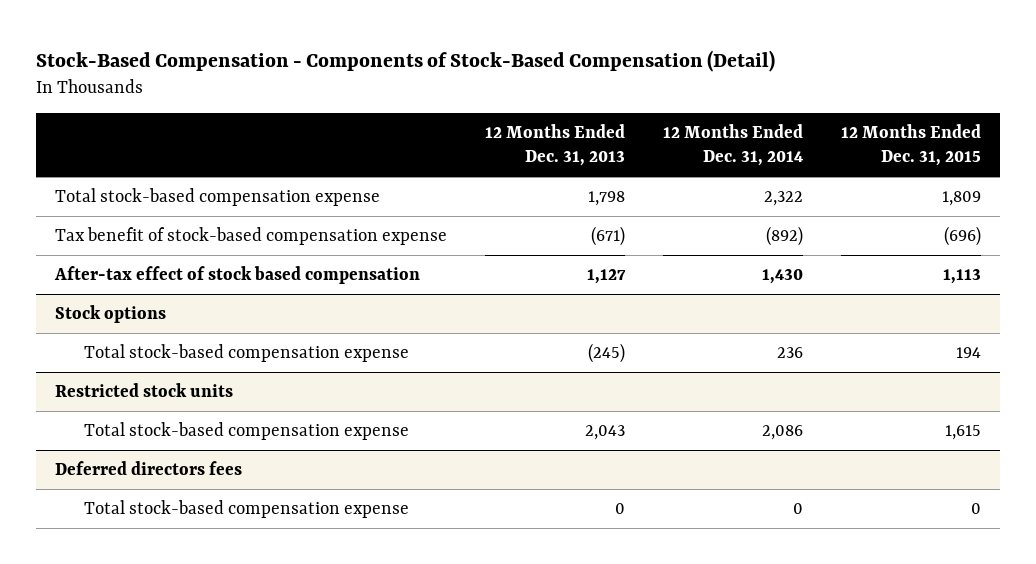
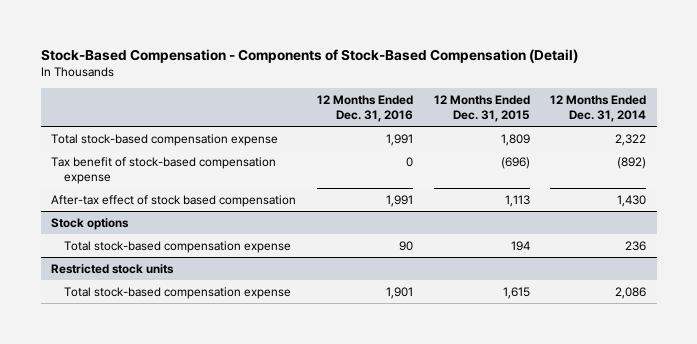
[485,124,626,167] 12 Months Ended Dec. 31, 2013 -> none
none -> [316,94,413,122] 12 Months Ended Dec. 31, 2016
[55,461,243,476] Deferred directors fees -> none
[83,500,409,519] Total stock-based compensation expense -> none

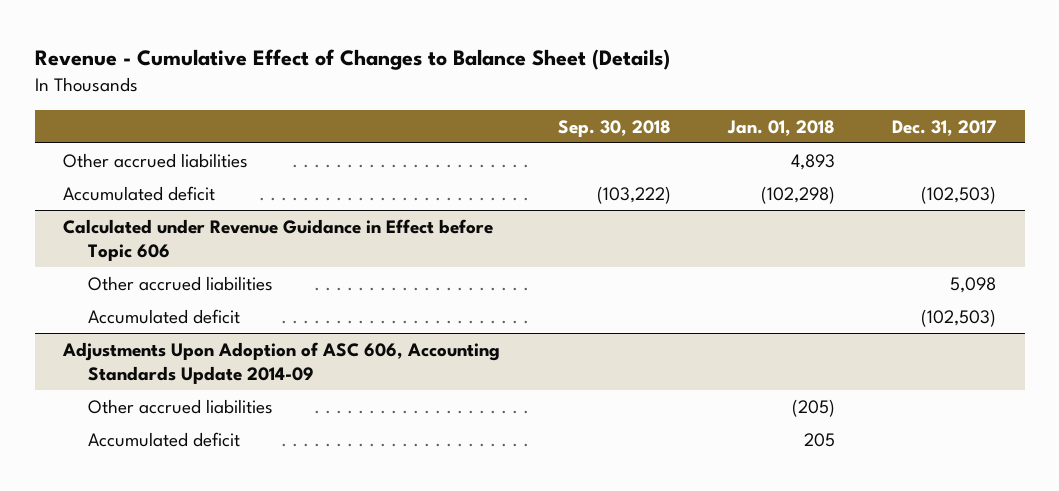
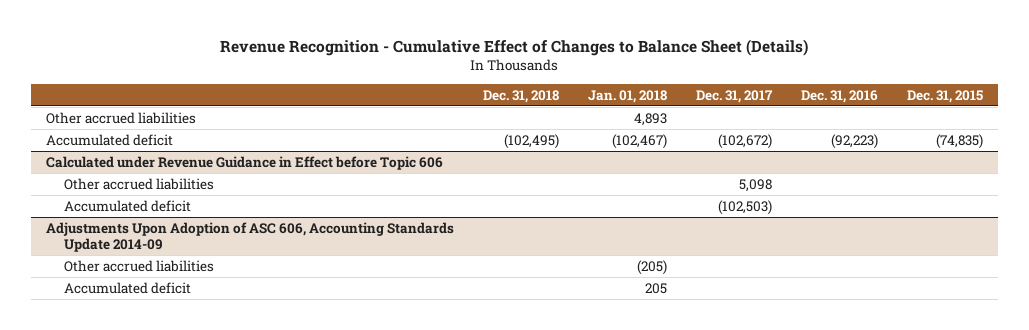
[34,48,670,70] Revenue - Cumulative Effect of Changes to Balance Sheet (Details) -> [220,39,809,57] Revenue Recognition - Cumulative Effect of Changes to Balance Sheet (Details)
[557,119,671,137] Sep. 30, 2018 -> none
none -> [482,89,559,103] Dec. 31, 2018
none -> [801,89,879,103] Dec. 31, 2016
none -> [907,89,984,103] Dec. 31, 2015
[760,185,835,204] (102,298) -> [611,133,667,149] (102,467)
[921,185,997,204] (102,503) -> [717,133,772,149] (102,672)

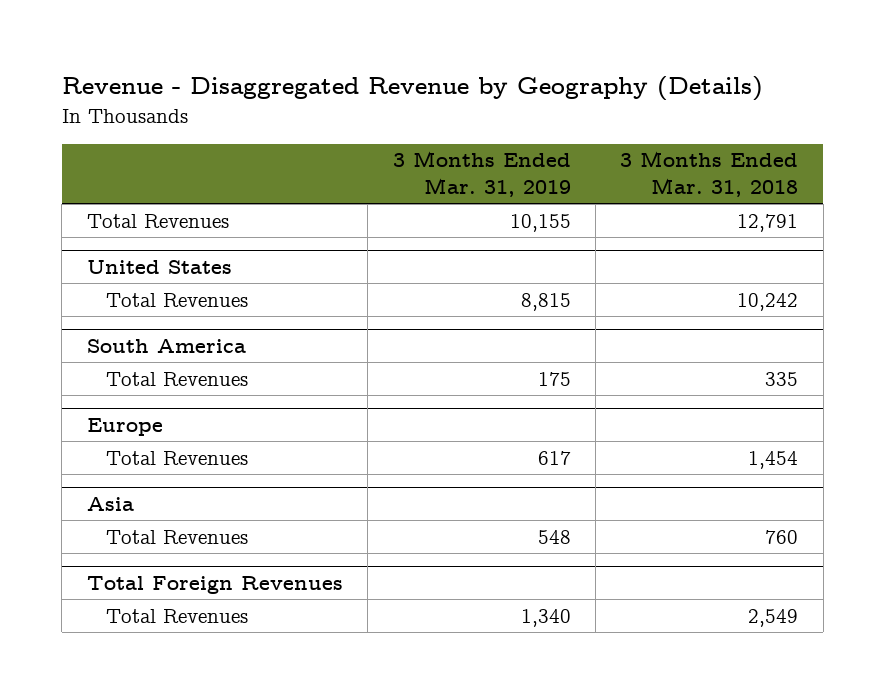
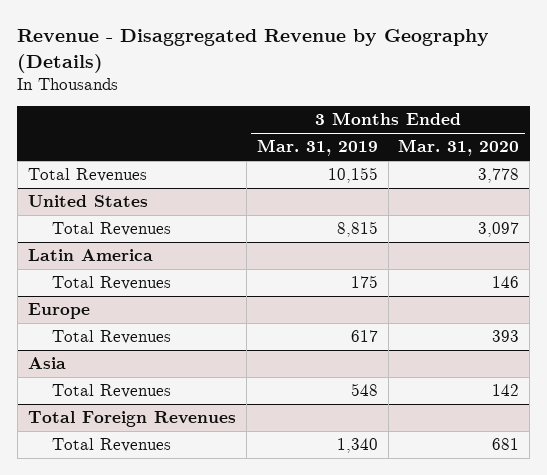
[620,151,799,198] 3 Months Ended Mar. 31, 2018 -> none
none -> [398,139,520,157] Mar. 31, 2020
[86,339,246,354] South America -> [27,249,153,262] Latin America

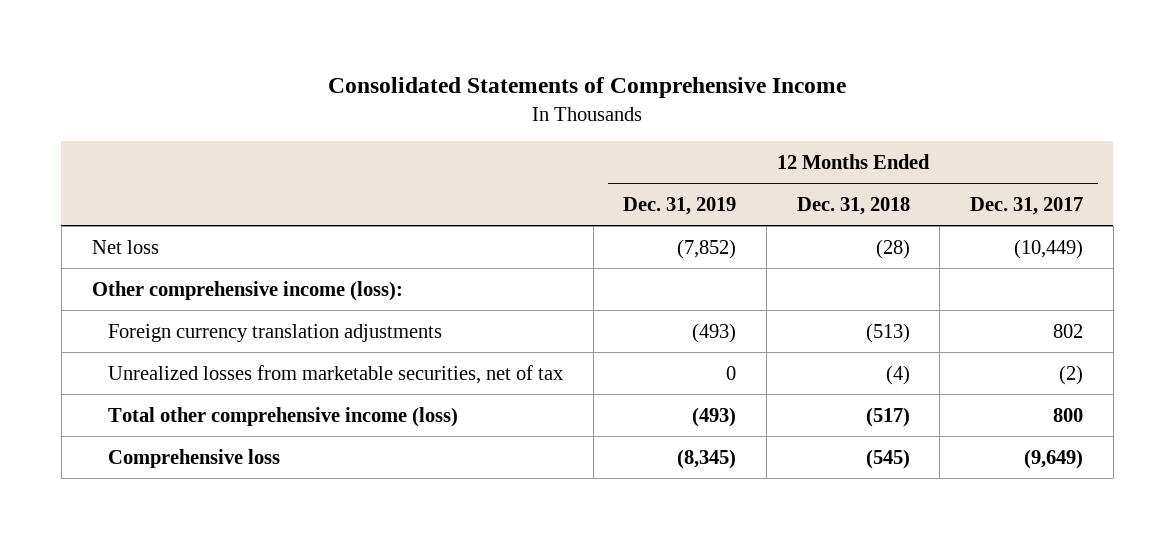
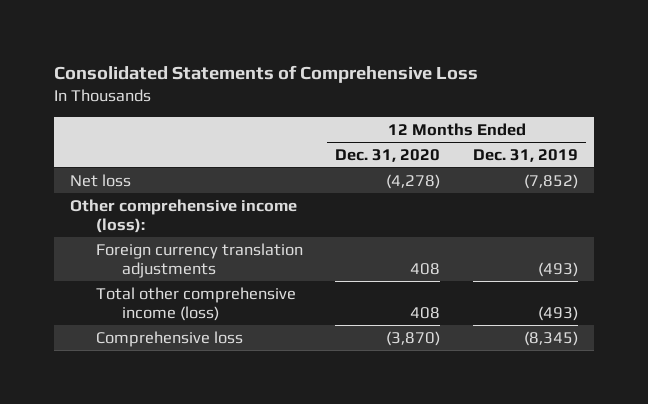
[328,77,847,99] Consolidated Statements of Comprehensive Income -> [53,65,478,84] Consolidated Statements of Comprehensive Loss
[796,196,910,215] Dec. 31, 2018 -> none
[970,196,1084,215] Dec. 31, 2017 -> none
none -> [335,148,441,162] Dec. 31, 2020
[108,364,564,384] Unrealized losses from marketable securities, net of tax -> none

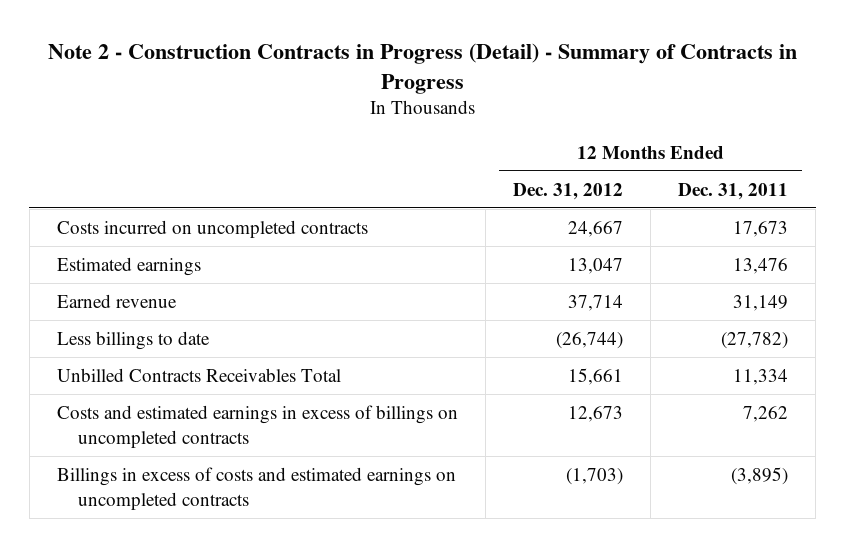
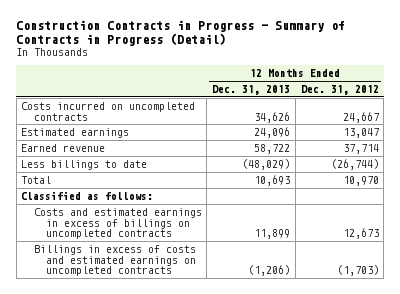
[47,42,797,94] Note 2 - Construction Contracts in Progress (Detail) - Summary of Contracts in Progress -> [16,20,346,47] Construction Contracts in Progress - Summary of Contracts in Progress (Detail)
[678,182,789,200] Dec. 31, 2011 -> none
none -> [212,85,291,96] Dec. 31, 2013
[56,367,341,382] Unbilled Contracts Receivables Total -> [21,176,52,185] Total
[568,367,624,385] 15,661 -> [342,176,379,187] 10,970
none -> [21,191,154,201] Classified as follows:

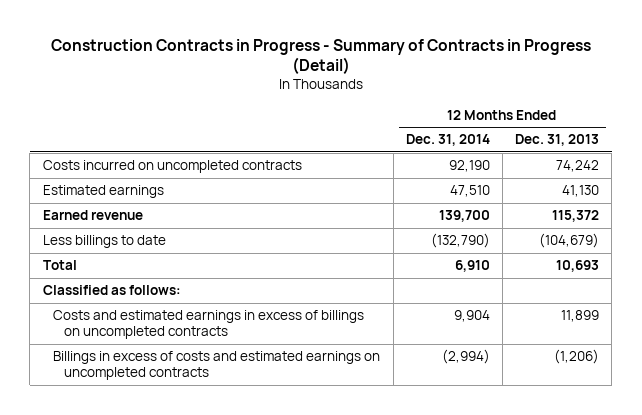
[300,85,379,96] Dec. 31, 2012 -> none
none -> [405,134,490,147] Dec. 31, 2014
[254,111,291,123] 34,626 -> [556,160,600,173] 74,242
[254,127,291,139] 24,096 -> [562,185,600,198] 41,130
[254,144,291,155] 58,722 -> [552,210,600,223] 115,372
[242,159,291,171] (48,029) -> [539,233,600,249] (104,679)

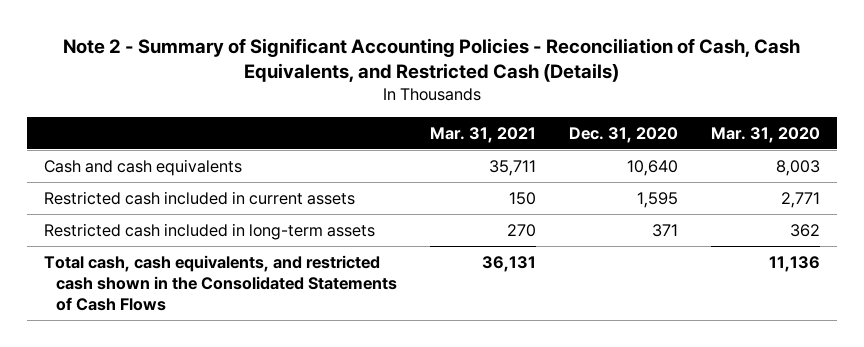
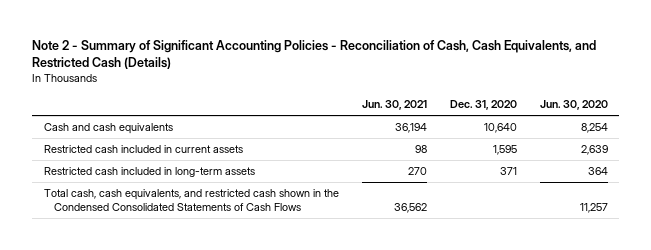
[430,126,537,143] Mar. 31, 2021 -> none
[711,126,821,143] Mar. 31, 2020 -> none
none -> [361,100,427,111] Jun. 30, 2021
none -> [539,100,608,111] Jun. 30, 2020
[43,254,398,311] Total cash, cash equivalents, and restricted cash shown in the Consolidated Statements of Cash Flows -> [43,189,339,211] Total cash, cash equivalents, and restricted cash shown in the Condensed Consolidated Statements of Cash Flows

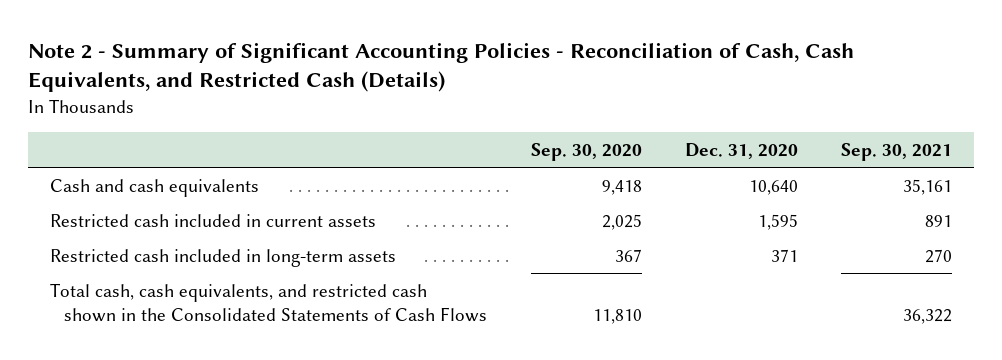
[361,100,427,111] Jun. 30, 2021 -> none
[539,100,608,111] Jun. 30, 2020 -> none
none -> [530,142,642,161] Sep. 30, 2020
none -> [841,142,953,161] Sep. 30, 2021
[43,189,339,211] Total cash, cash equivalents, and restricted cash shown in the Condensed Consolidated Statements of Cash Flows -> [50,282,488,323] Total cash, cash equivalents, and restricted cash shown in the Consolidated Statements of Cash Flows

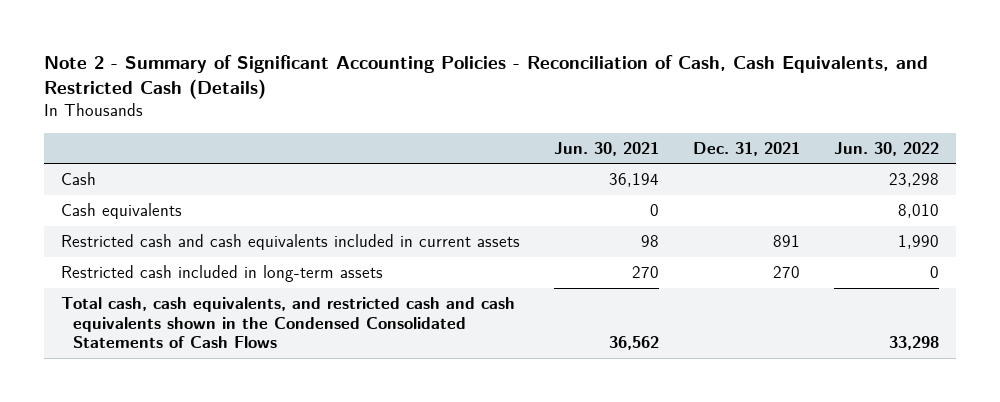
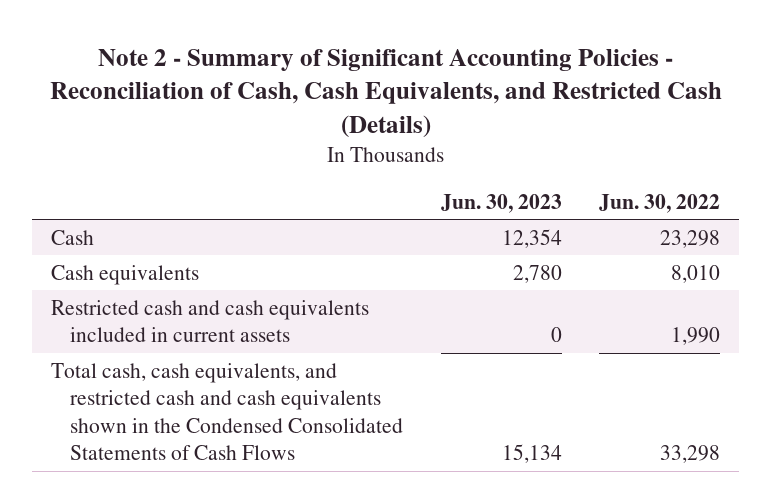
[553,141,659,156] Jun. 30, 2021 -> none
[693,141,801,156] Dec. 31, 2021 -> none
none -> [440,193,562,213] Jun. 30, 2023
[60,265,383,283] Restricted cash included in long-term assets -> none

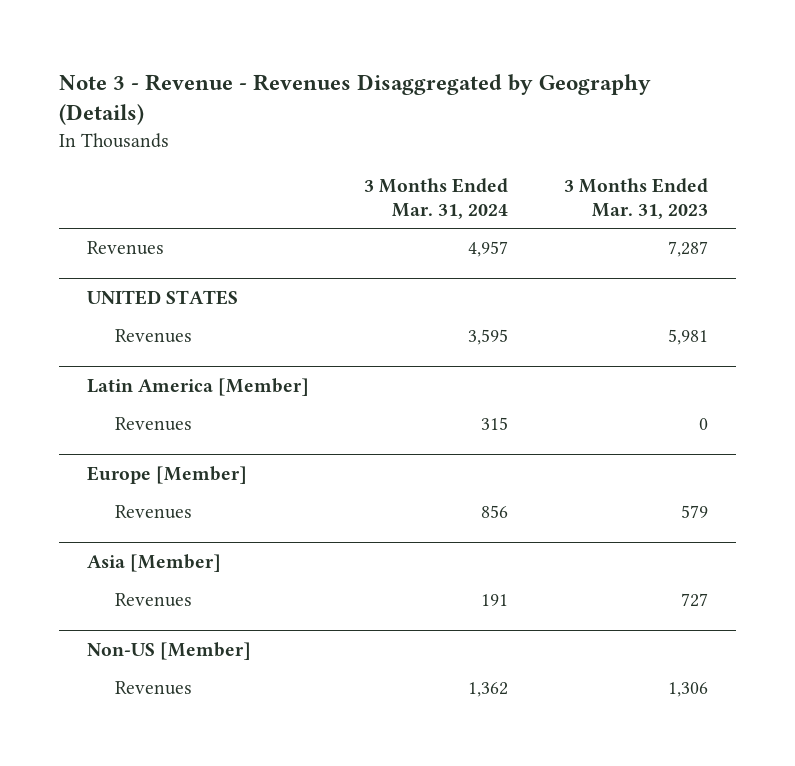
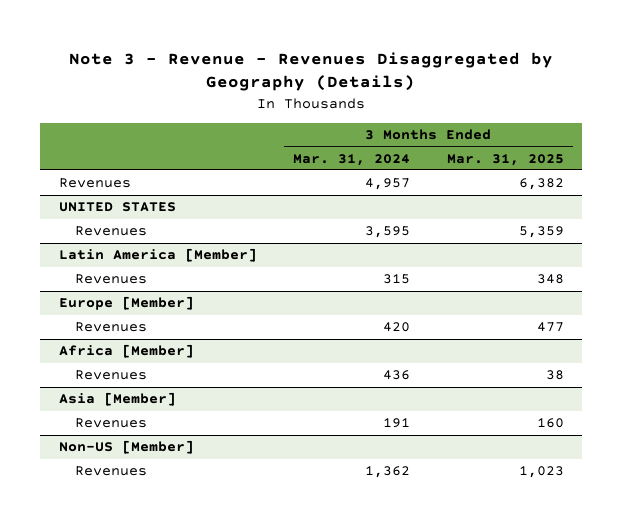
[564,178,709,219] 3 Months Ended Mar. 31, 2023 -> none
none -> [446,153,564,166] Mar. 31, 2025
[481,505,509,519] 856 -> [383,322,411,333] 420
none -> [58,344,194,359] Africa [Member]
none -> [74,370,147,381] Revenues

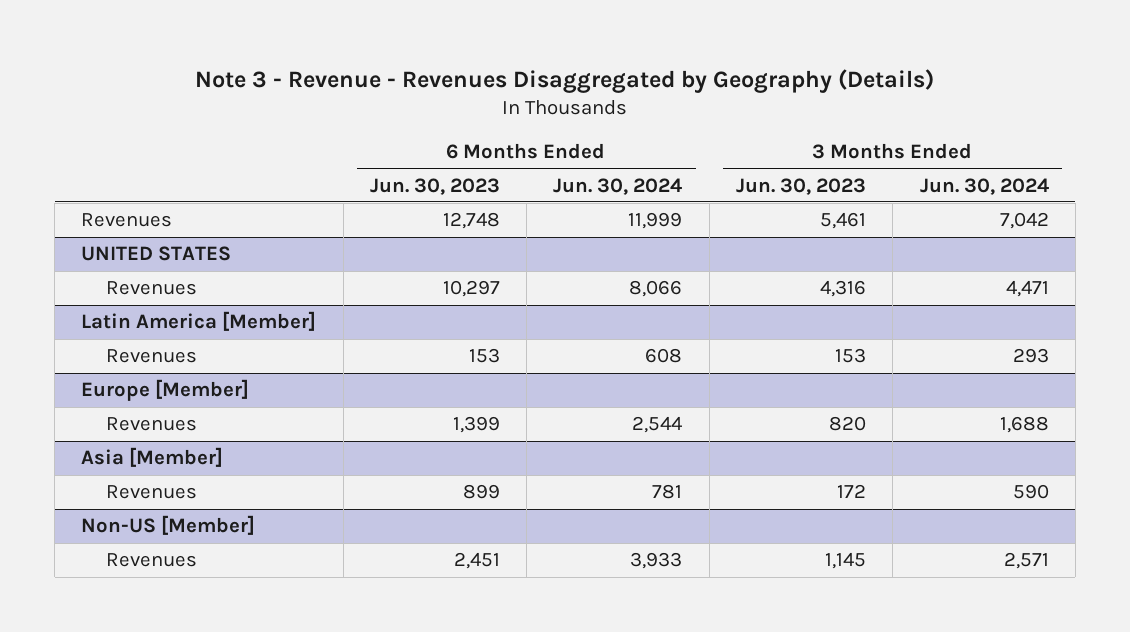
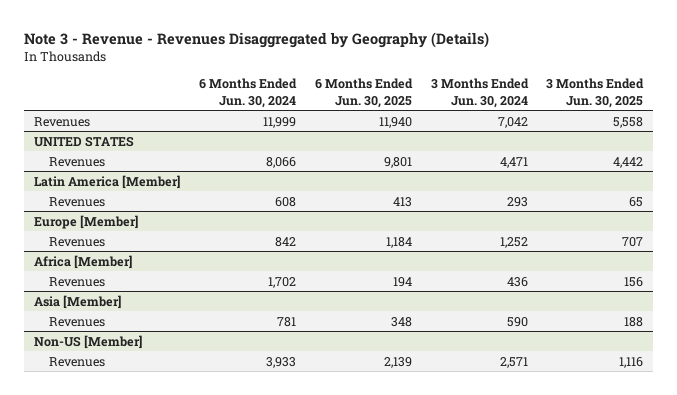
[369,177,500,195] Jun. 30, 2023 -> none
[736,177,867,195] Jun. 30, 2023 -> none
none -> [314,78,413,108] 6 Months Ended Jun. 30, 2025
none -> [546,78,645,108] 3 Months Ended Jun. 30, 2025
[632,416,683,434] 2,544 -> [274,236,296,247] 842
[999,416,1049,434] 1,688 -> [499,236,528,248] 1,252
none -> [33,254,132,269] Africa [Member]
none -> [49,276,106,287] Revenues

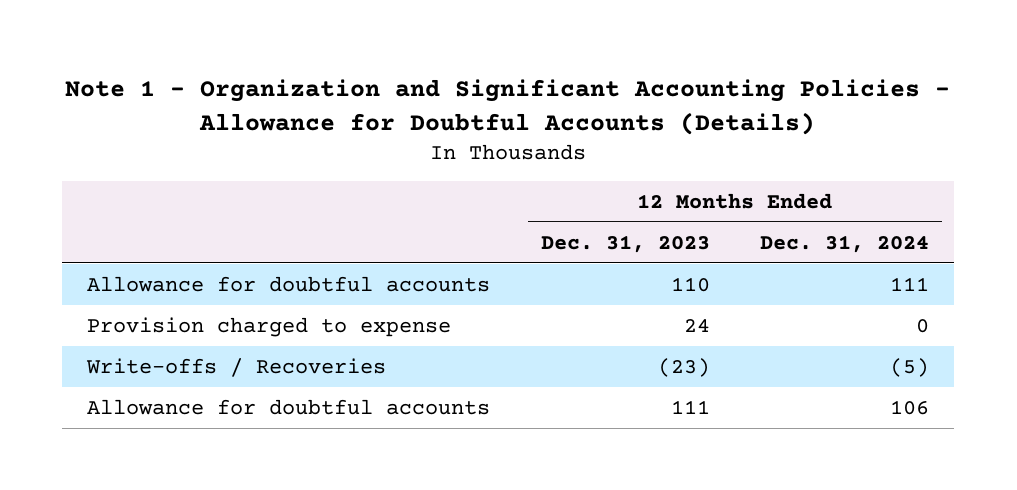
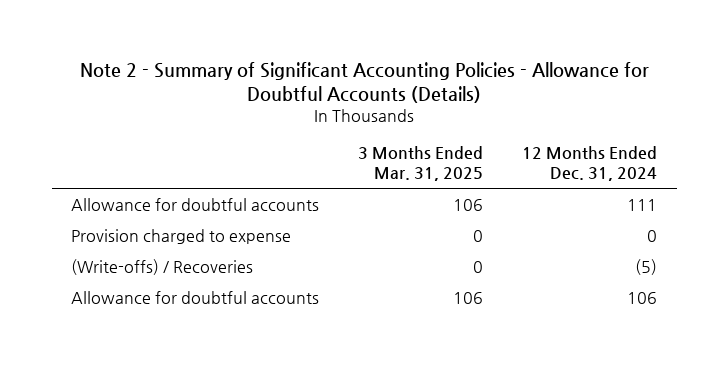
[65,79,951,135] Note 1 - Organization and Significant Accounting Policies - Allowance for Doubtful Accounts (Details) -> [80,61,650,104] Note 2 - Summary of Significant Accounting Policies - Allowance for Doubtful Accounts (Details)
[540,234,710,253] Dec. 31, 2023 -> none
none -> [358,146,484,181] 3 Months Ended Mar. 31, 2025
[86,357,387,377] Write-offs / Recoveries -> [71,259,254,276] (Write-offs) / Recoveries

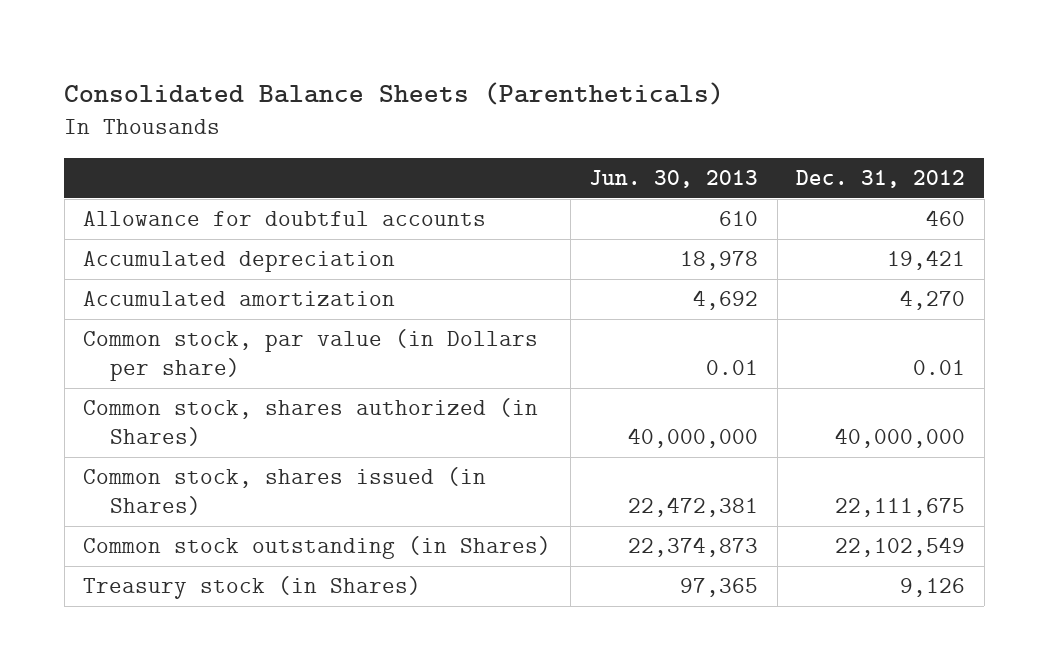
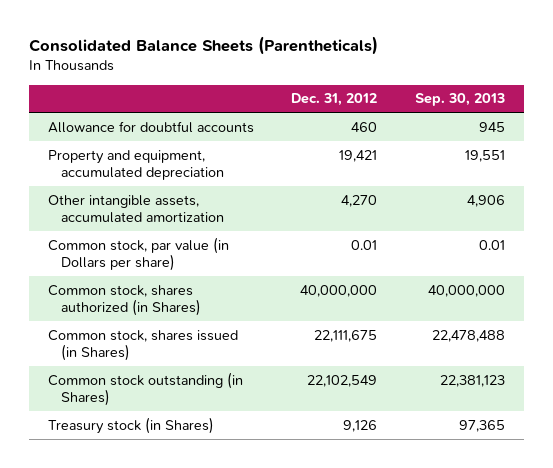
[589,170,759,189] Jun. 30, 2013 -> none
none -> [415,93,506,107] Sep. 30, 2013
[83,251,396,273] Accumulated depreciation -> [47,149,224,181] Property and equipment, accumulated depreciation
[83,291,396,307] Accumulated amortization -> [47,194,224,224] Other intangible assets, accumulated amortization

